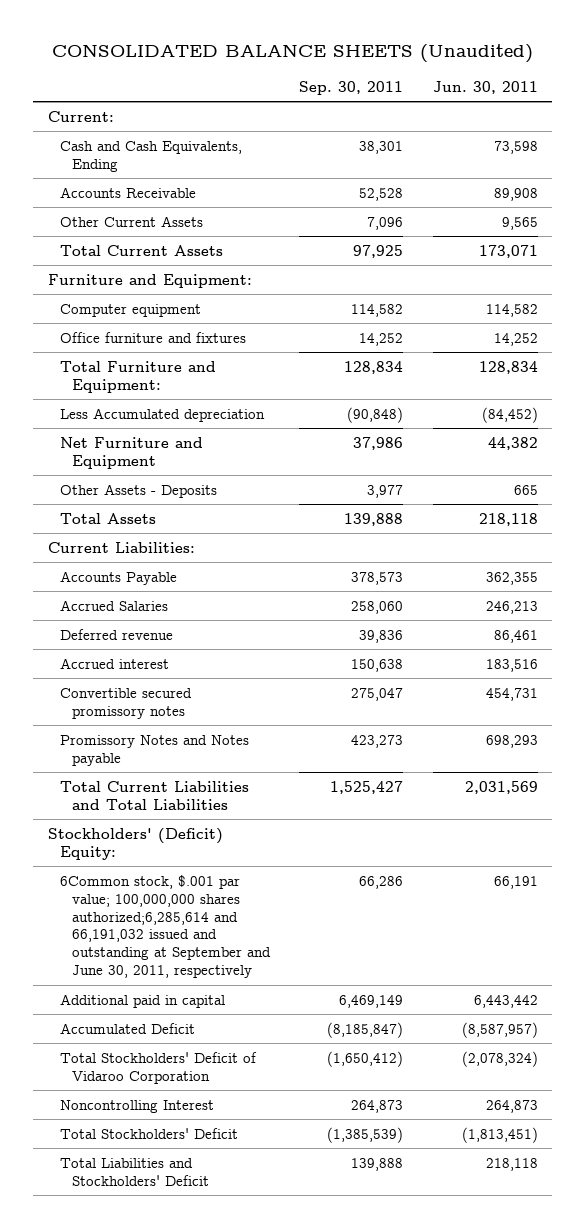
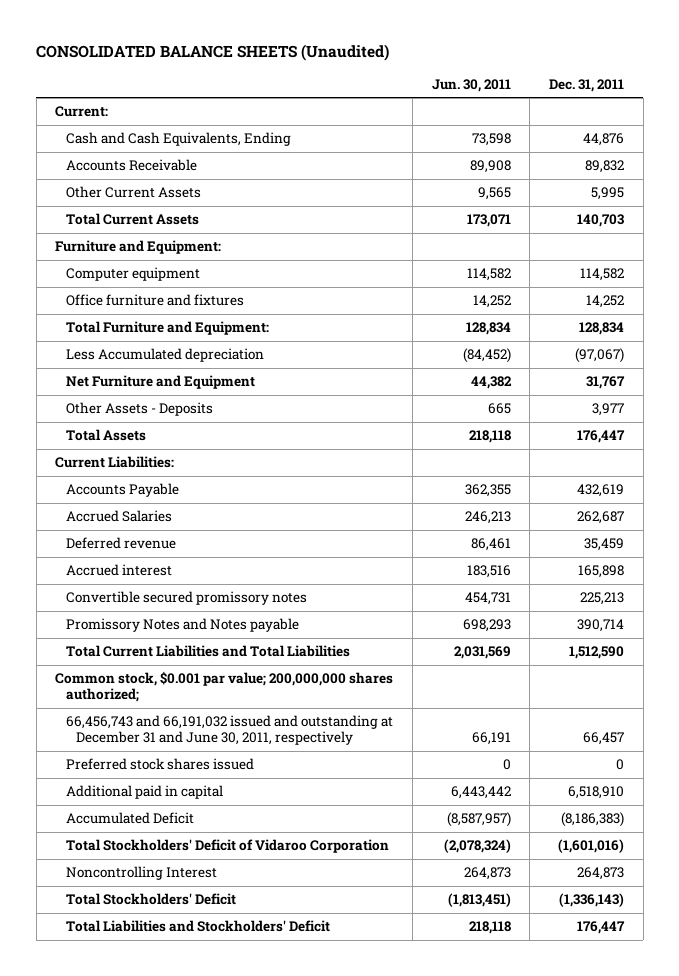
[299,80,404,95] Sep. 30, 2011 -> none
none -> [549,78,625,92] Dec. 31, 2011
[48,827,224,860] Stockholders' (Deficit) Equity: -> none
none -> [55,671,394,703] Common stock, $0.001 par value; 200,000,000 shares authorized;
[60,874,271,979] 6Common stock, $.001 par value; 100,000,000 shares authorized;6,285,614 and 66,191,032 issued and outstanding at September and June 30, 2011, respectively -> [65,715,393,746] 66,456,743 and 66,191,032 issued and outstanding at December 31 and June 30, 2011, respectively
none -> [65,758,254,771] Preferred stock shares issued

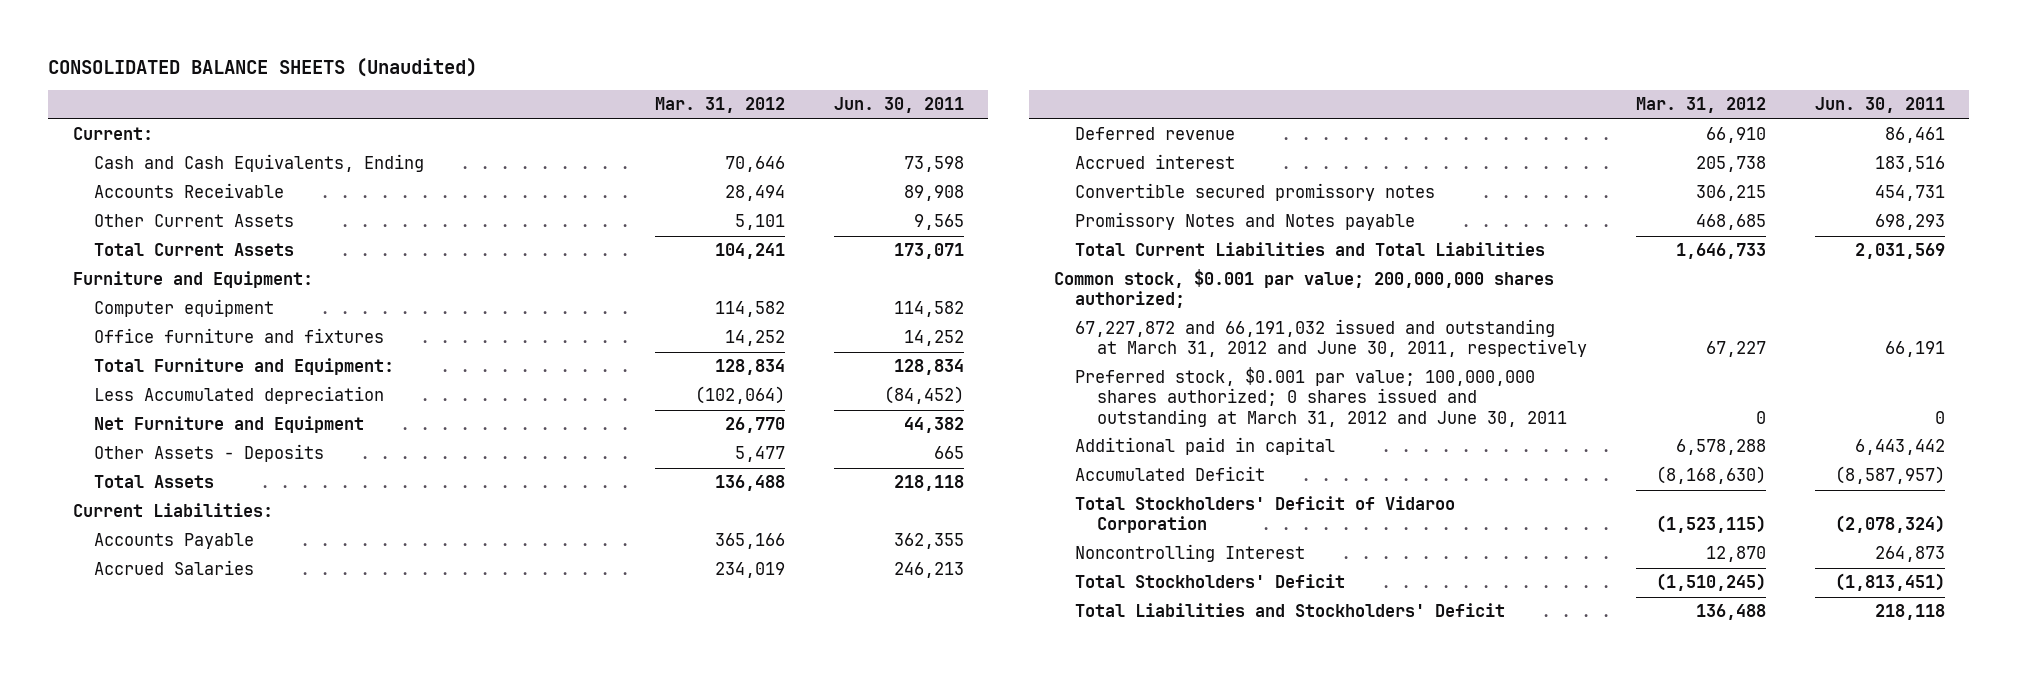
[549,78,625,92] Dec. 31, 2011 -> none
none -> [654,97,785,114] Mar. 31, 2012
[65,715,393,746] 66,456,743 and 66,191,032 issued and outstanding at December 31 and June 30, 2011, respectively -> [1075,319,1587,358] 67,227,872 and 66,191,032 issued and outstanding at March 31, 2012 and June 30, 2011, respectively
[65,758,254,771] Preferred stock shares issued -> [1075,367,1567,427] Preferred stock, $0.001 par value; 100,000,000 shares authorized; 0 shares issued and outstanding at March 31, 2012 and June 30, 2011

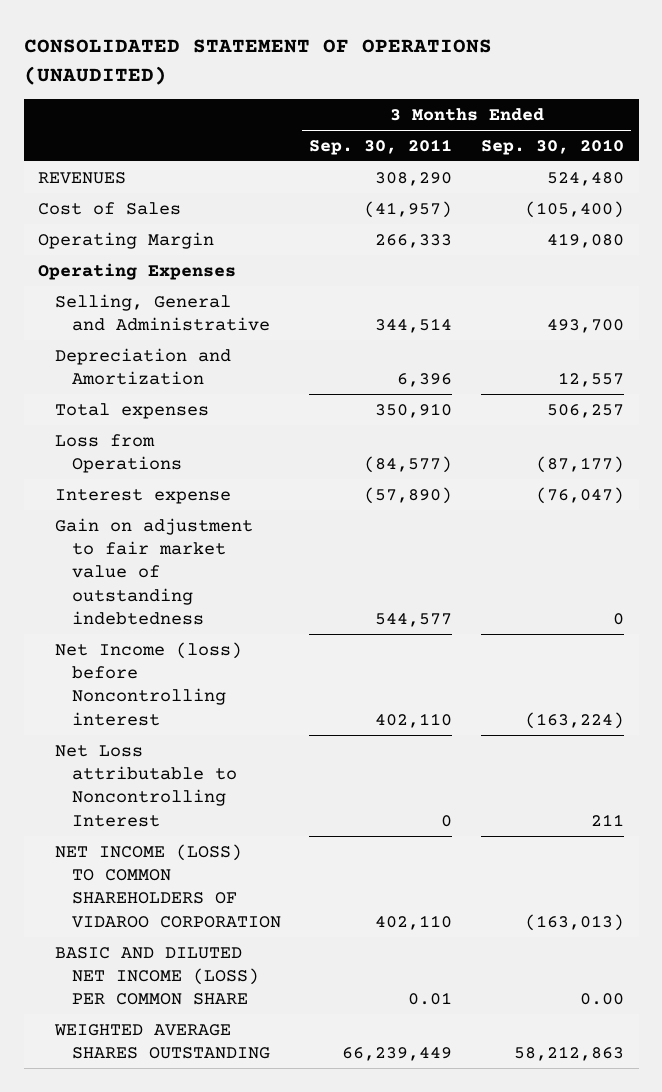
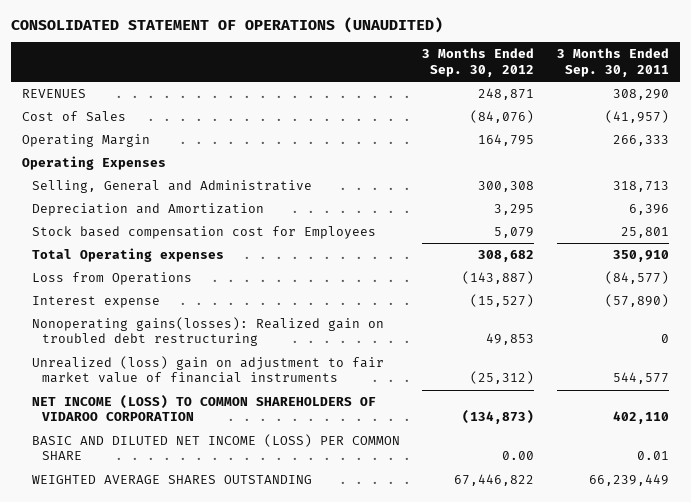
[481,138,625,155] Sep. 30, 2010 -> none
none -> [422,48,535,77] 3 Months Ended Sep. 30, 2012
[375,318,453,334] 344,514 -> [612,180,669,192] 318,713
none -> [31,225,376,239] Stock based compensation cost for Employees
[54,402,209,419] Total expenses -> [31,247,224,262] Total Operating expenses
[54,641,242,726] Net Income (loss) before Noncontrolling interest -> none
[54,744,237,827] Net Loss attributable to Noncontrolling Interest -> none
none -> [31,316,384,347] Nonoperating gains(losses): Realized gain on troubled debt restructuring
[54,517,253,626] Gain on adjustment to fair market value of outstanding indebtedness -> [31,355,384,384] Unrealized (loss) gain on adjustment to fair market value of financial instruments

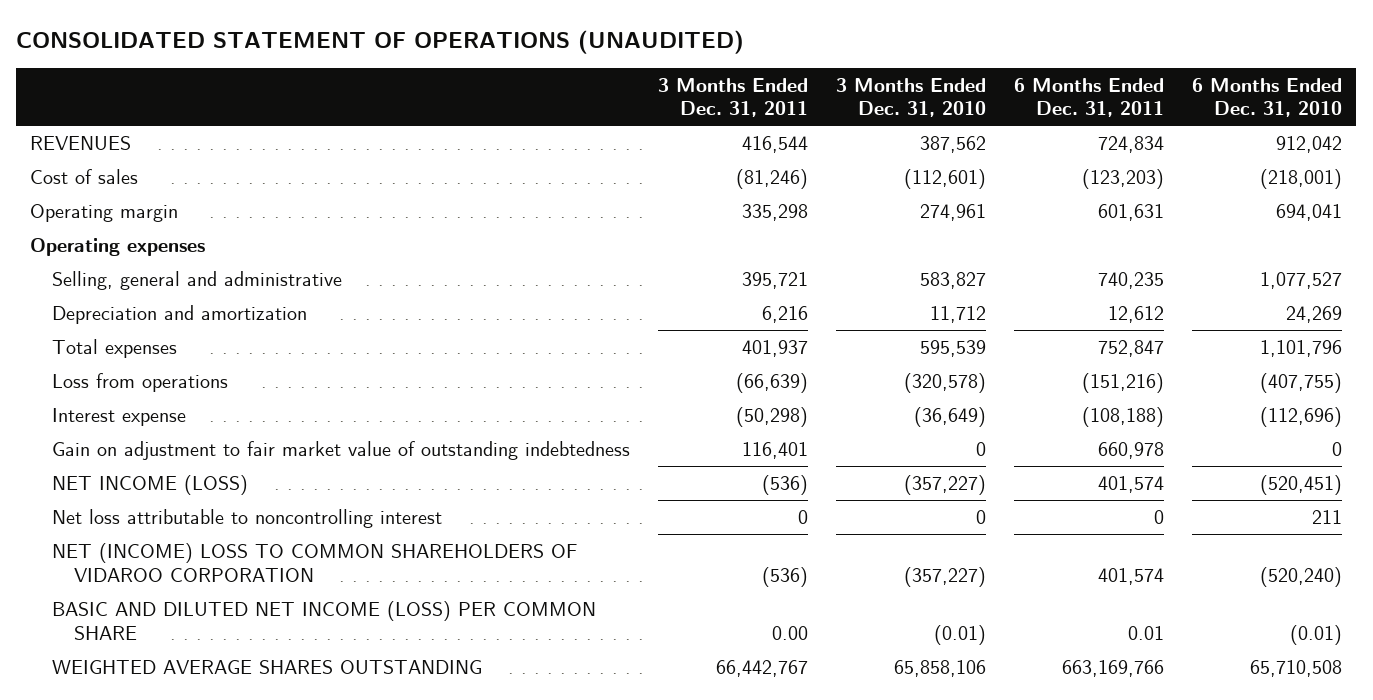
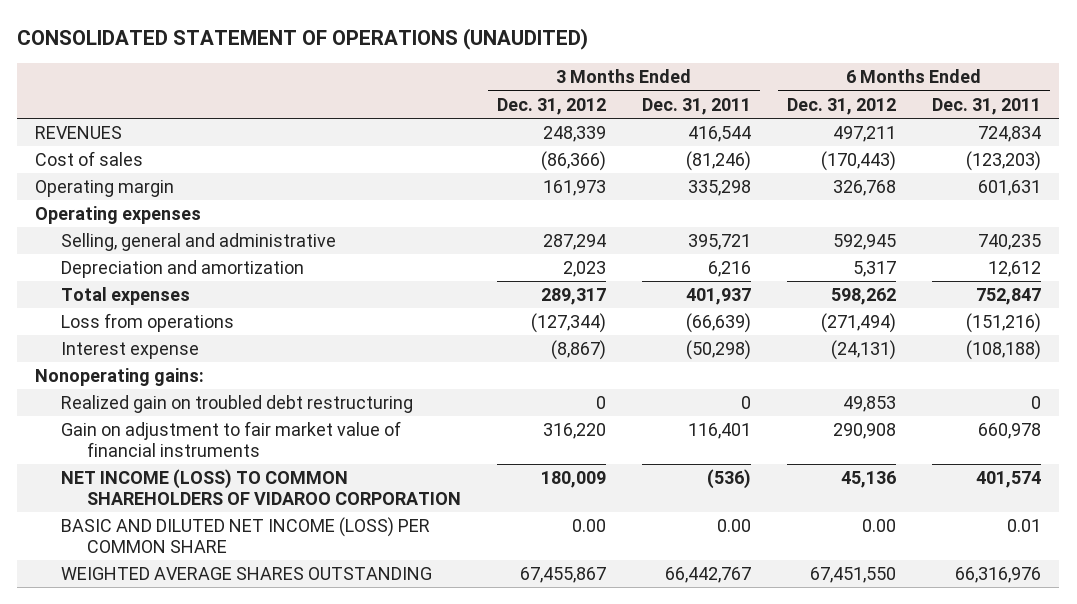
[836,77,987,118] 3 Months Ended Dec. 31, 2010 -> none
[1192,77,1343,118] 6 Months Ended Dec. 31, 2010 -> none
none -> [497,97,607,115] Dec. 31, 2012
none -> [787,97,897,115] Dec. 31, 2012
[52,509,443,529] Net loss attributable to noncontrolling interest -> none
[52,543,578,582] NET (INCOME) LOSS TO COMMON SHAREHOLDERS OF VIDAROO CORPORATION -> none
none -> [35,368,205,387] Nonoperating gains:
none -> [61,395,414,414] Realized gain on troubled debt restructuring
[52,441,631,461] Gain on adjustment to fair market value of outstanding indebtedness -> [61,421,402,458] Gain on adjustment to fair market value of financial instruments
[52,475,249,496] NET INCOME (LOSS) -> [61,469,461,506] NET INCOME (LOSS) TO COMMON SHAREHOLDERS OF VIDAROO CORPORATION
[1062,660,1165,678] 663,169,766 -> [955,567,1042,584] 66,316,976

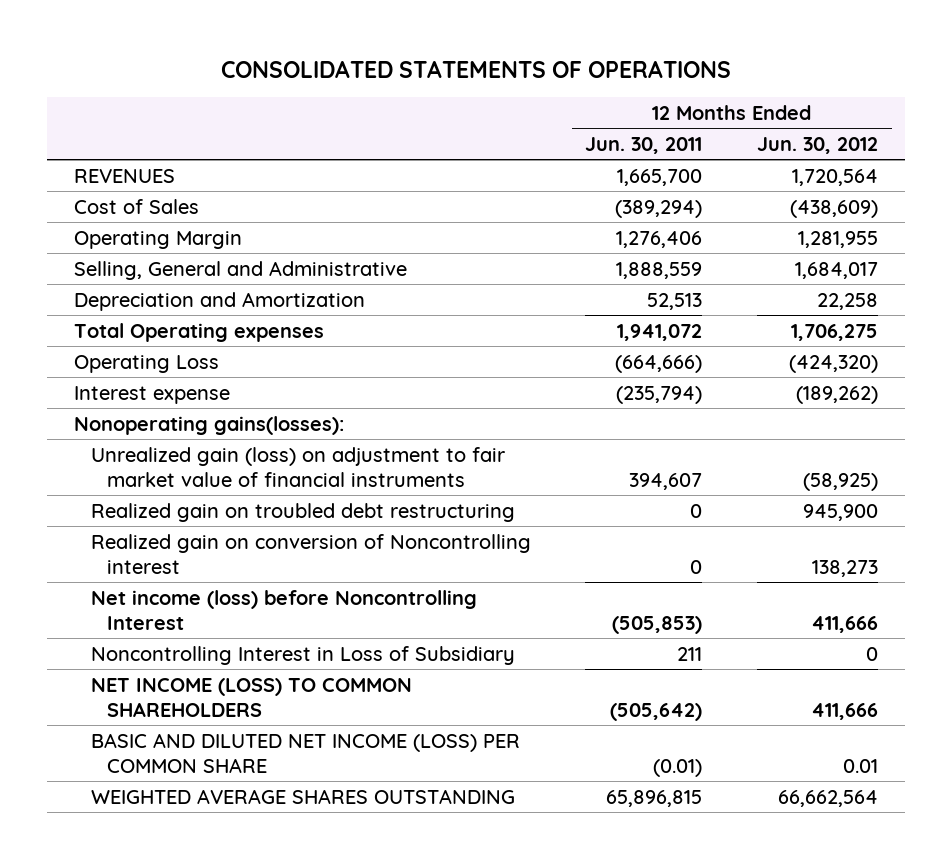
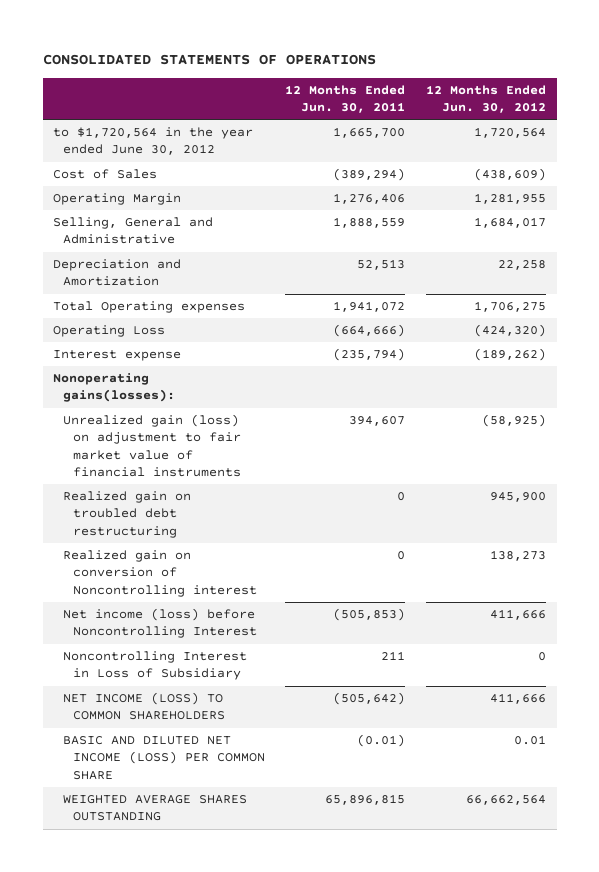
[73,168,175,183] REVENUES -> [53,127,254,156] to $1,720,564 in the year ended June 30, 2012

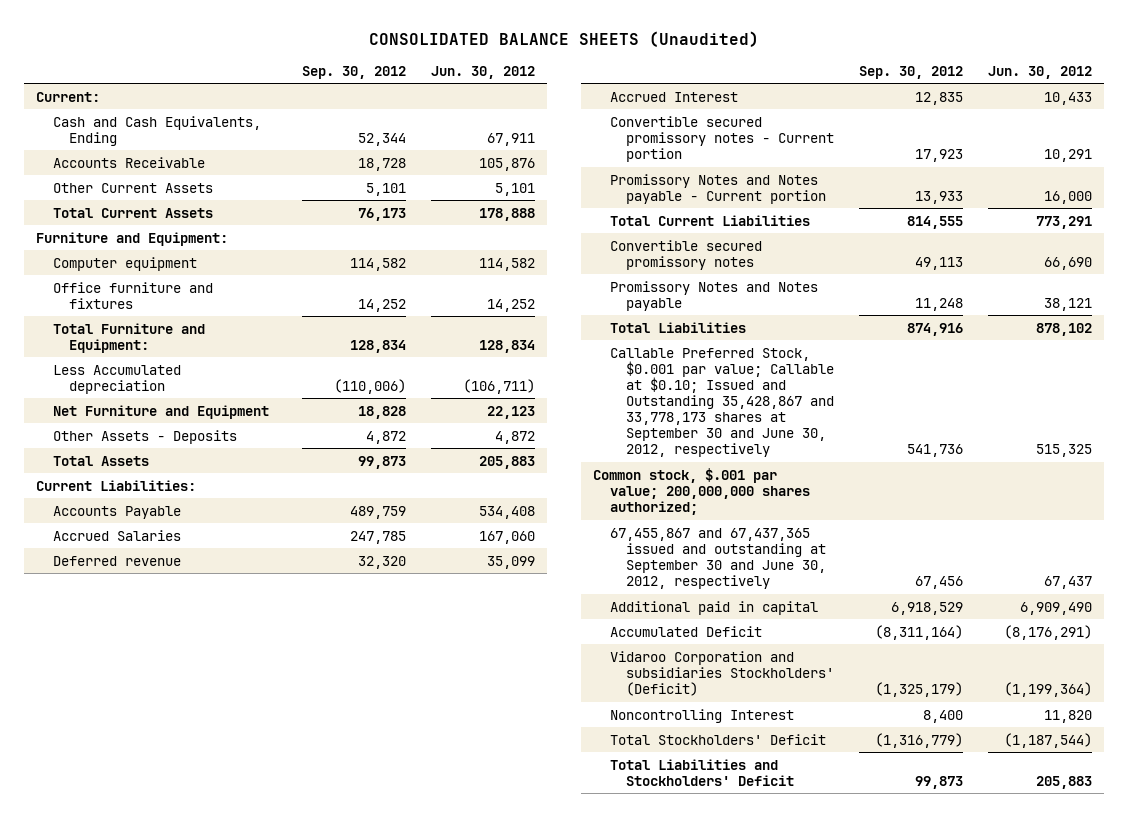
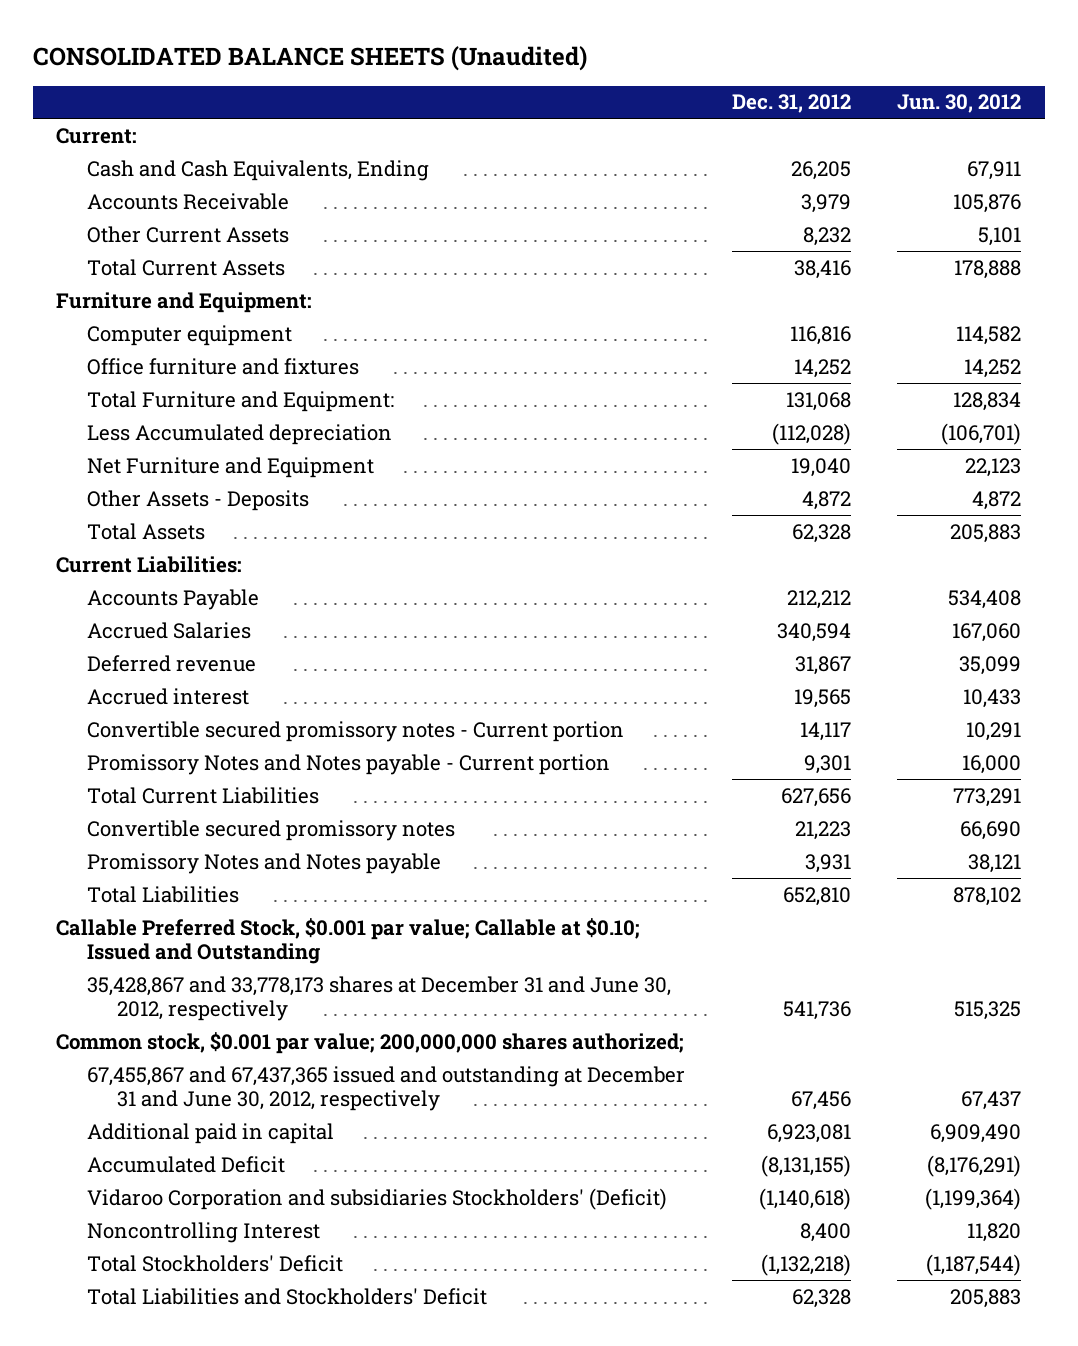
[301,65,406,79] Sep. 30, 2012 -> none
none -> [731,94,851,114] Dec. 31, 2012
[462,378,535,394] (106,711) -> [941,422,1022,445] (106,701)
[609,91,738,102] Accrued Interest -> [86,687,249,705] Accrued interest
none -> [56,917,641,965] Callable Preferred Stock, $0.001 par value; Callable at $0.10; Issued and Outstanding
[609,347,835,458] Callable Preferred Stock, $0.001 par value; Callable at $0.10; Issued and Outstanding 35,428,867 and 33,778,173 shares at September 30 and June 30, 2012, respectively -> [86,975,671,1022] 35,428,867 and 33,778,173 shares at December 31 and June 30, 2012, respectively
[592,467,810,515] Common stock, $.001 par value; 200,000,000 shares authorized; -> [56,1031,685,1054] Common stock, $0.001 par value; 200,000,000 shares authorized;
[609,527,827,589] 67,455,867 and 67,437,365 issued and outstanding at September 30 and June 30, 2012, respectively -> [86,1065,685,1112] 67,455,867 and 67,437,365 issued and outstanding at December 31 and June 30, 2012, respectively

